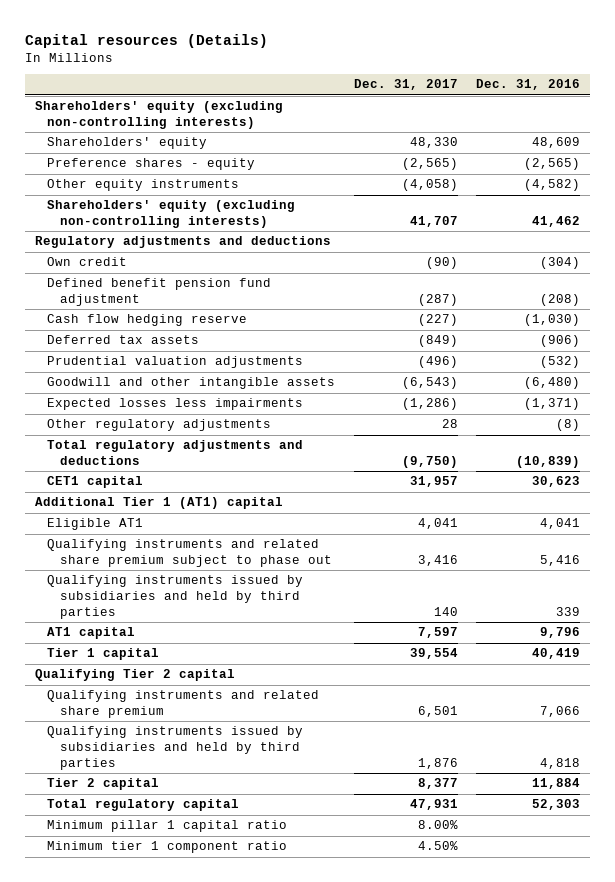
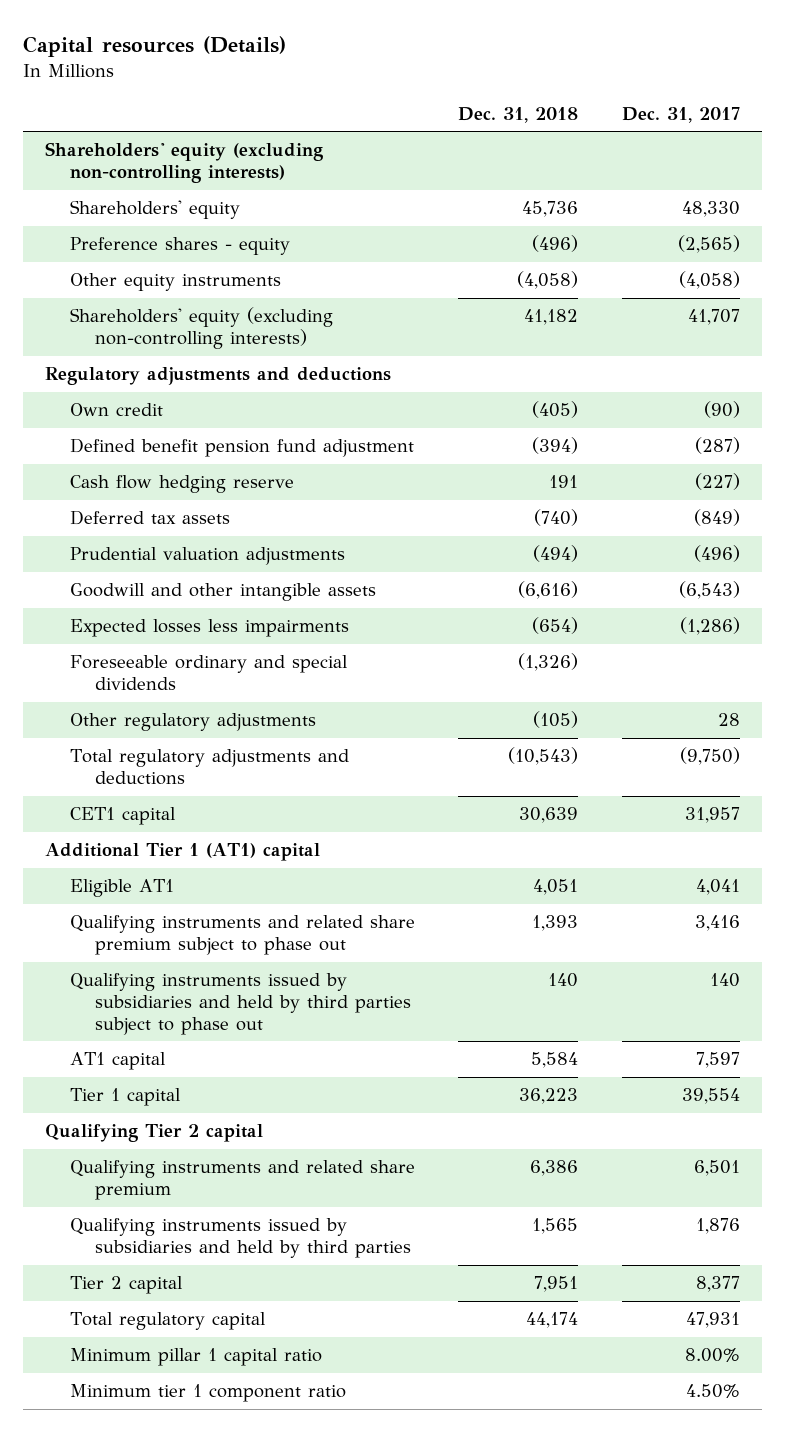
[476,79,581,91] Dec. 31, 2016 -> none
none -> [458,106,579,123] Dec. 31, 2018
none -> [69,655,348,690] Foreseeable ordinary and special dividends
[47,575,304,620] Qualifying instruments issued by subsidiaries and held by third parties -> [69,973,411,1035] Qualifying instruments issued by subsidiaries and held by third parties subject to phase out

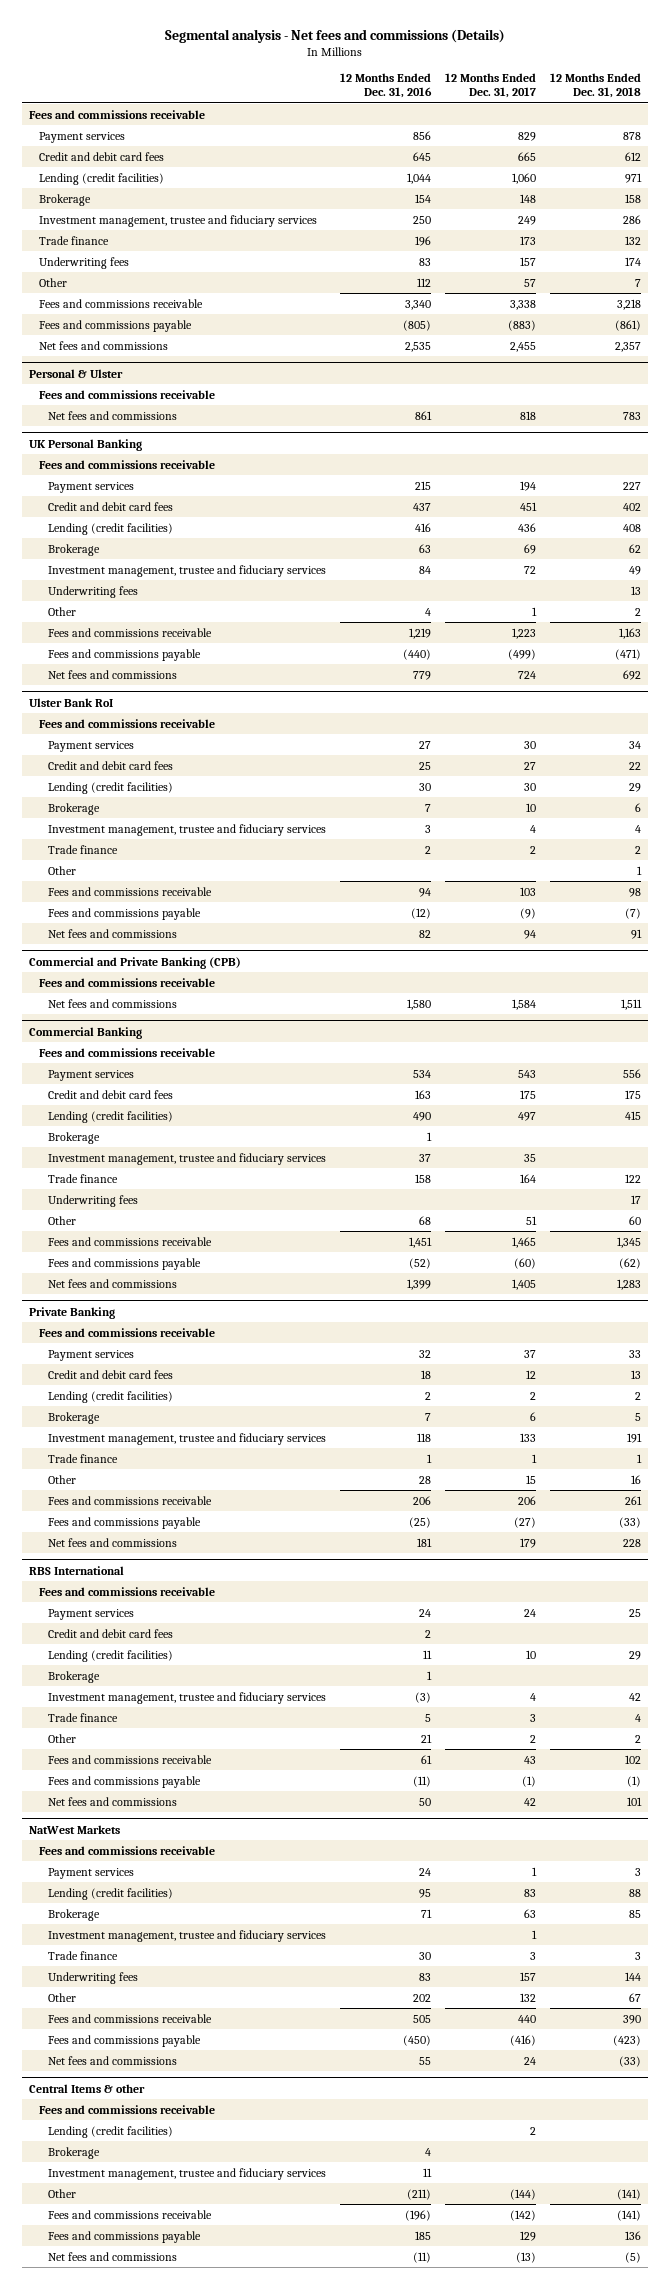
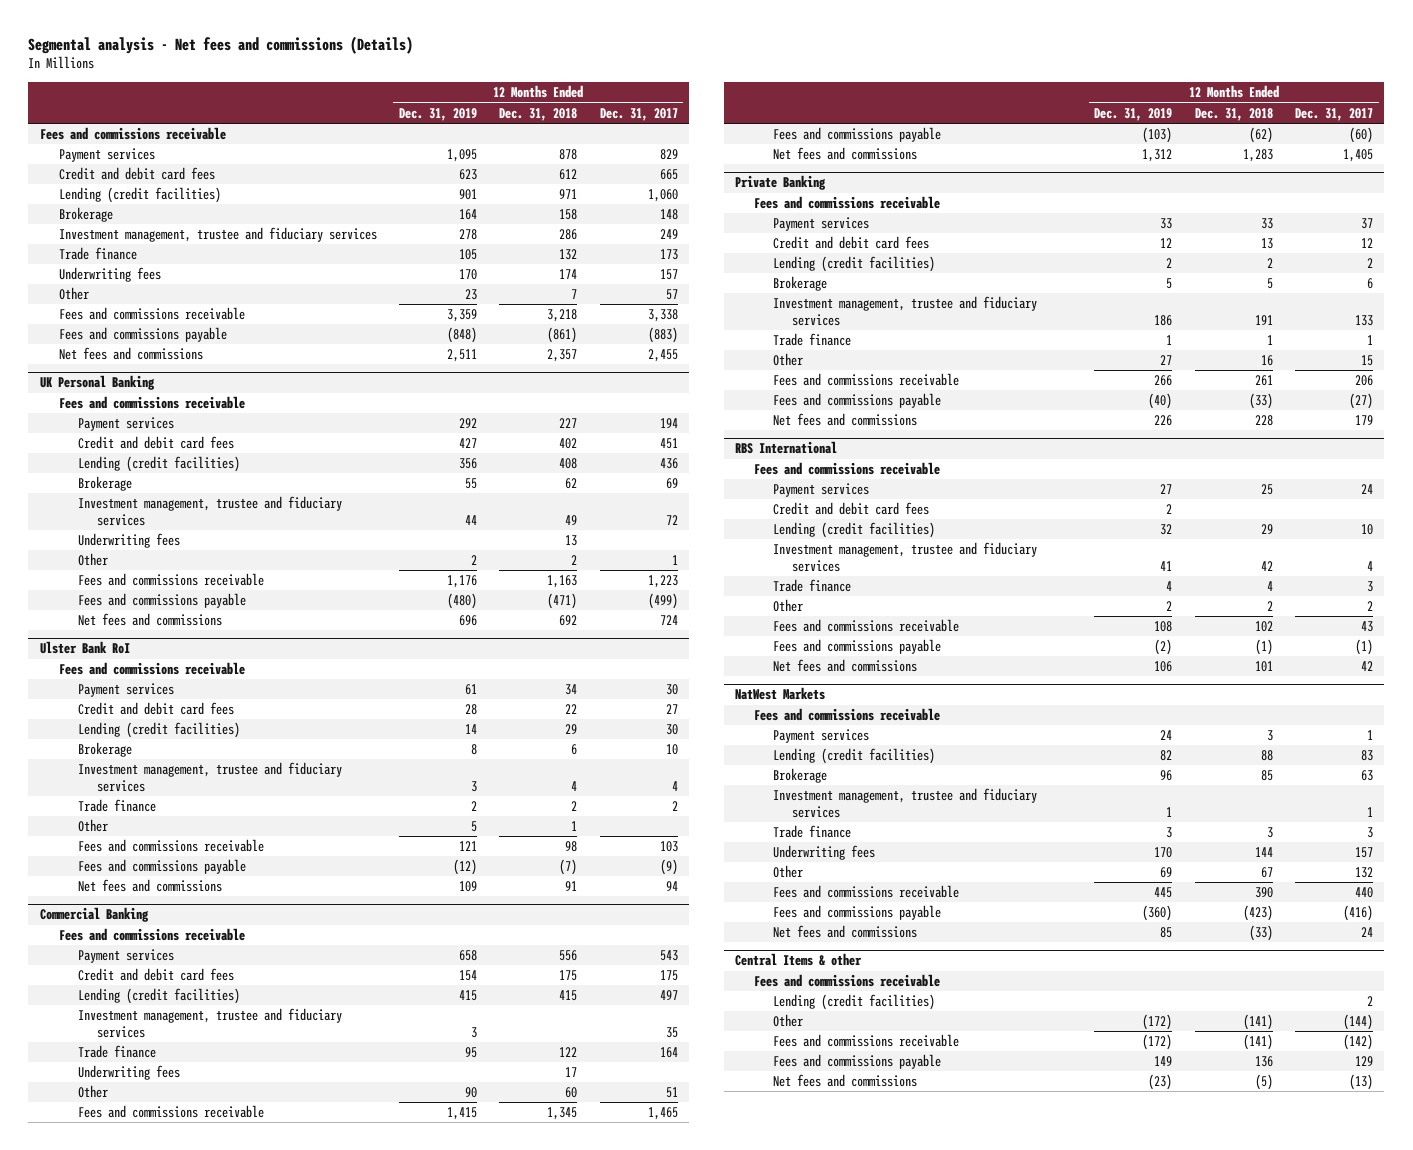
[340,73,433,99] 12 Months Ended Dec. 31, 2016 -> none
none -> [398,107,477,121] Dec. 31, 2019
[28,368,123,378] Personal & Ulster -> none
[38,389,215,399] Fees and commissions receivable -> none
[48,410,178,420] Net fees and commissions -> none
[28,956,241,969] Commercial and Private Banking (CPB) -> none
[38,977,215,987] Fees and commissions receivable -> none
[48,998,178,1008] Net fees and commissions -> none
[48,1131,101,1144] Brokerage -> none
[48,1670,101,1683] Brokerage -> none
[48,2146,101,2159] Brokerage -> none
[48,2167,327,2180] Investment management, trustee and fiduciary services -> none

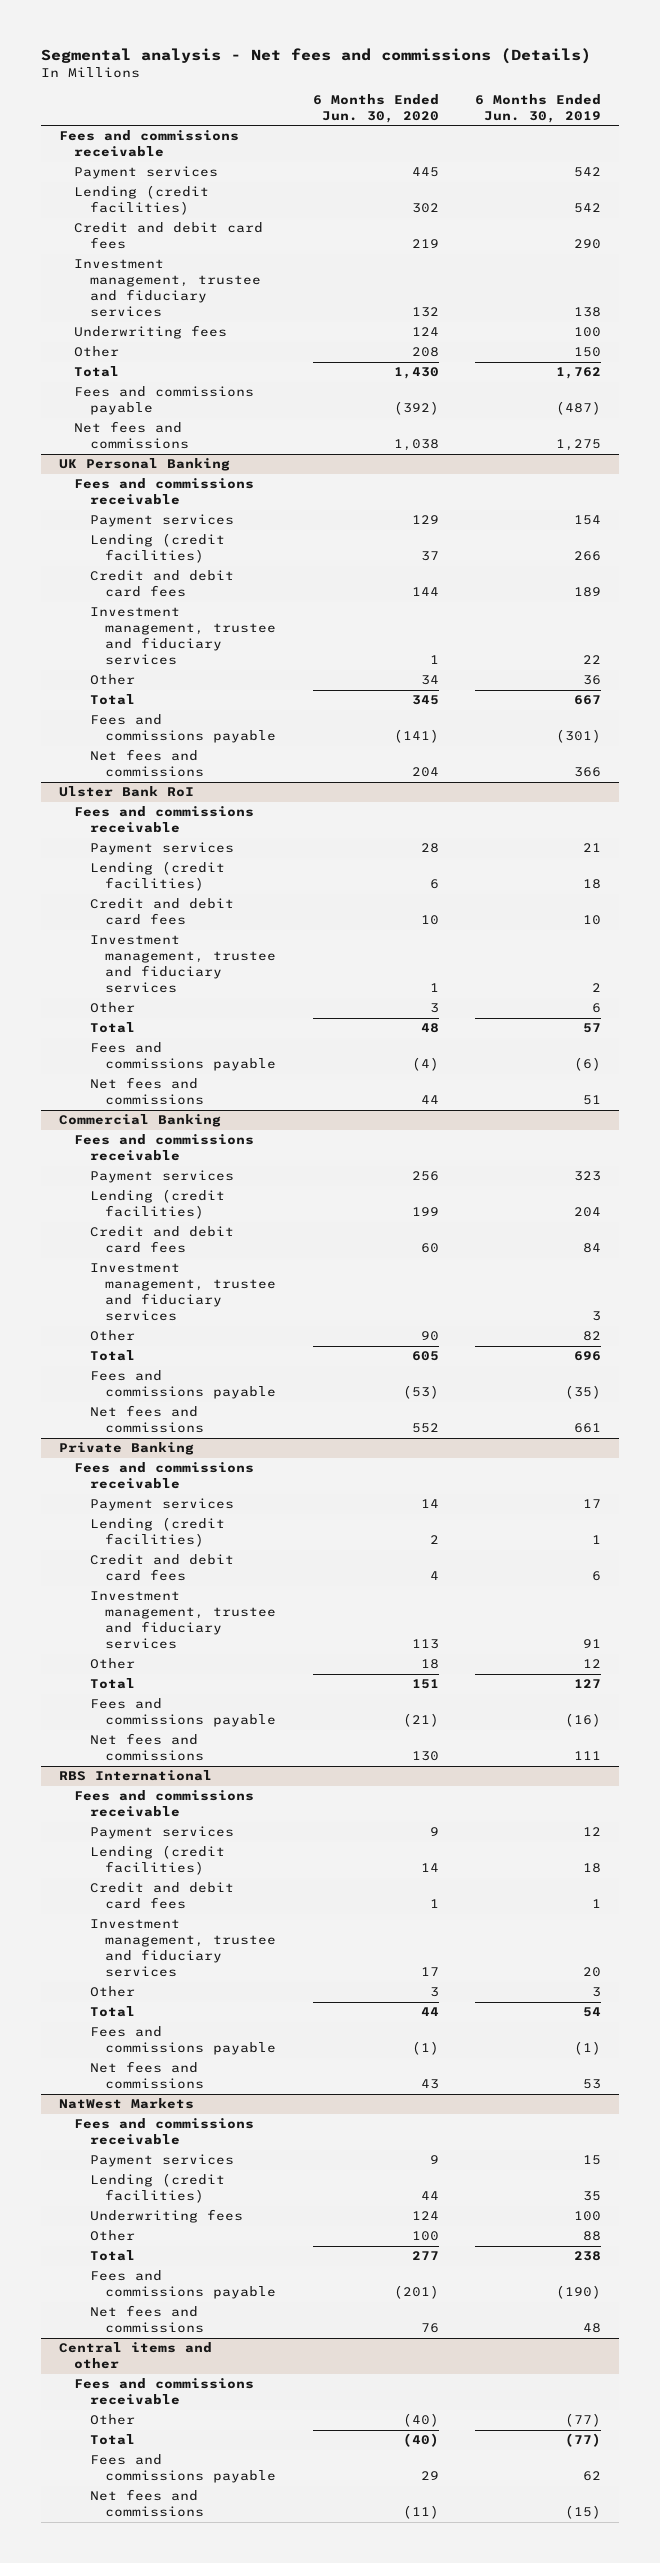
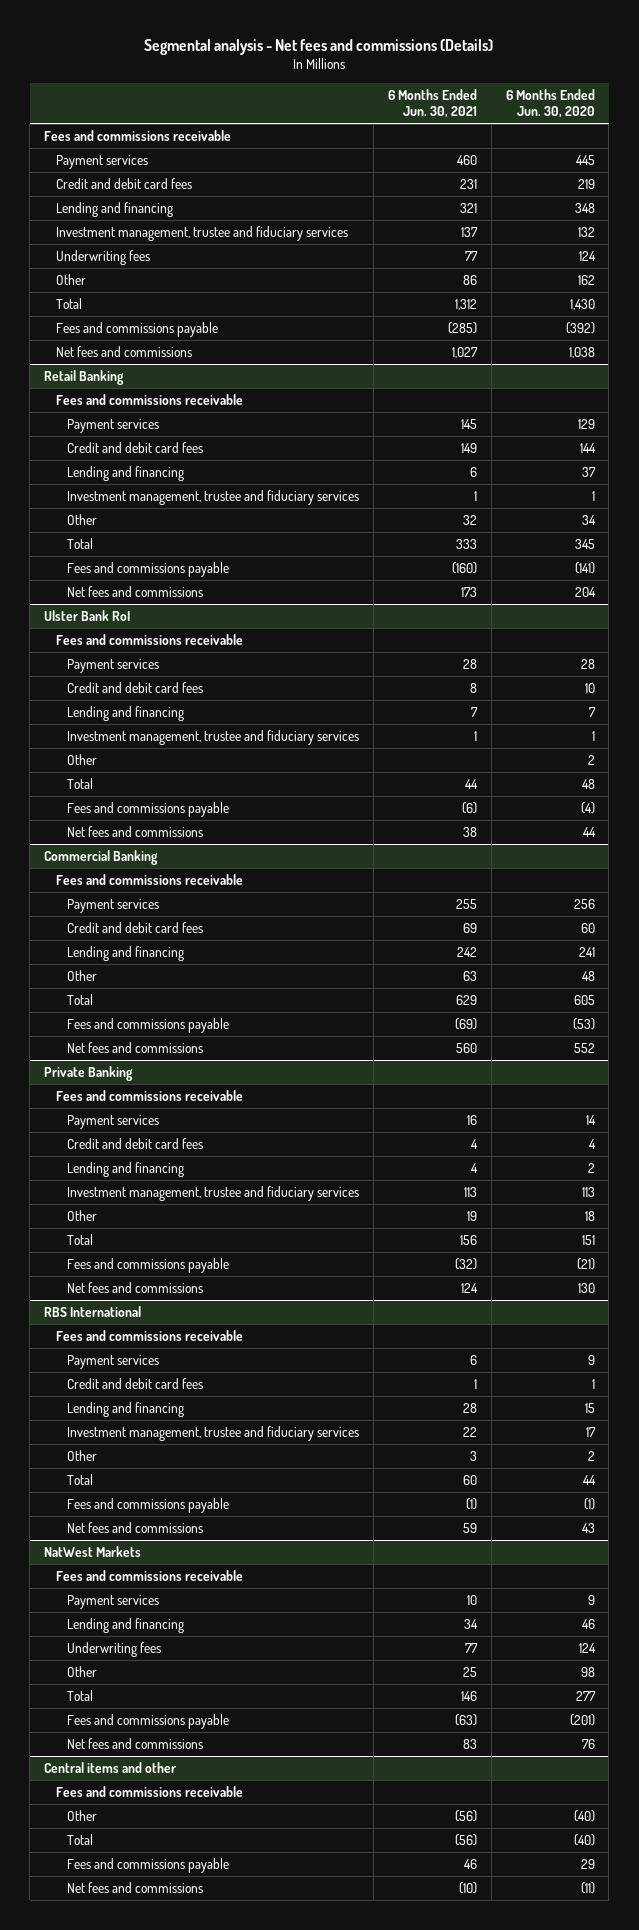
[475,93,602,123] 6 Months Ended Jun. 30, 2019 -> none
none -> [387,89,477,119] 6 Months Ended Jun. 30, 2021
[74,185,210,216] Lending (credit facilities) -> none
none -> [55,202,173,218] Lending and financing
[411,347,439,358] 208 -> [577,275,595,286] 162
[58,458,230,472] UK Personal Banking -> none
none -> [43,370,124,386] Retail Banking
[89,533,225,564] Lending (credit facilities) -> none
none -> [67,466,185,482] Lending and financing
[89,861,225,892] Lending (credit facilities) -> none
none -> [67,706,185,722] Lending and financing
[429,1003,439,1014] 3 -> [587,755,595,766] 2
[89,1189,225,1220] Lending (credit facilities) -> none
[89,1263,277,1322] Investment management, trustee and fiduciary services -> none
none -> [67,946,185,962] Lending and financing
[420,1331,439,1342] 90 -> [581,971,595,982] 48
[89,1517,225,1548] Lending (credit facilities) -> none
none -> [67,1162,185,1178] Lending and financing
[89,1845,225,1876] Lending (credit facilities) -> none
none -> [67,1402,185,1418] Lending and financing
[429,1987,439,1998] 3 -> [587,1451,595,1462] 2
[89,2173,225,2204] Lending (credit facilities) -> [67,1618,185,1634] Lending and financing
[420,2191,439,2201] 44 -> [581,1619,595,1630] 46
[411,2231,439,2242] 100 -> [580,1667,595,1678] 98

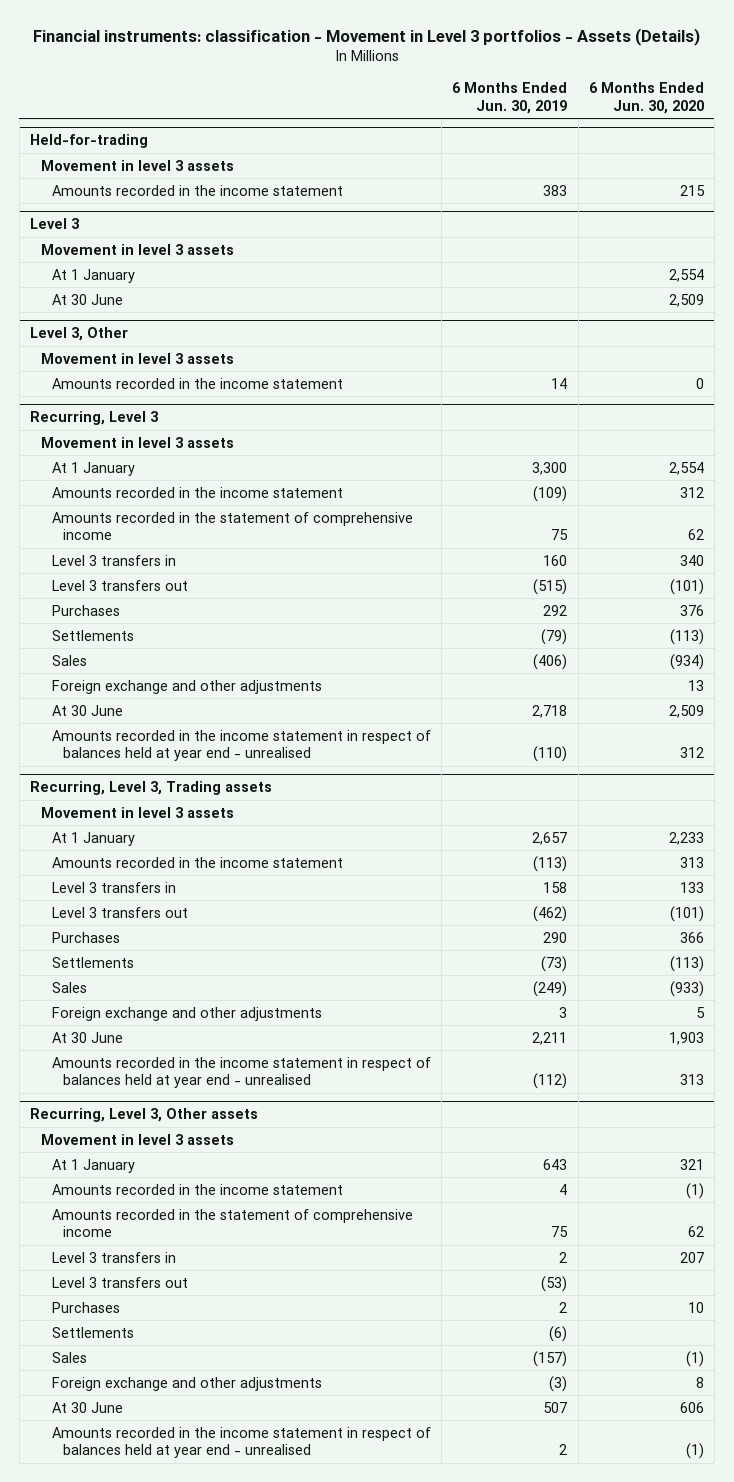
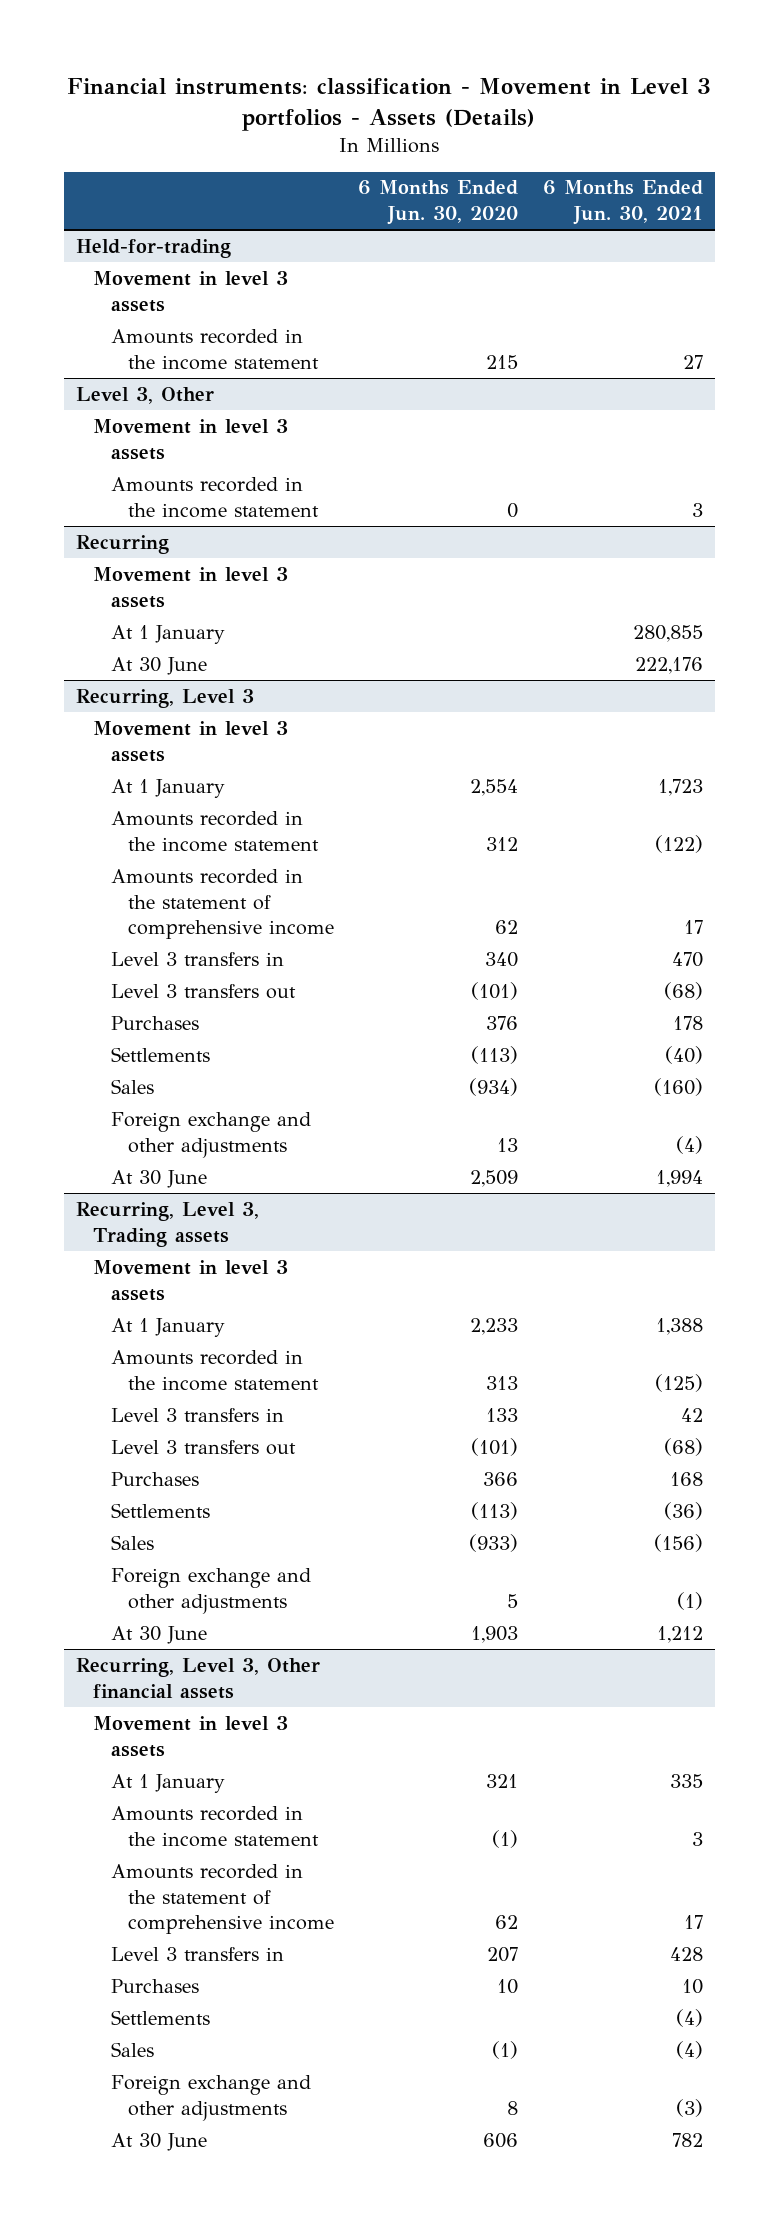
[452,82,568,115] 6 Months Ended Jun. 30, 2019 -> none
none -> [542,180,703,226] 6 Months Ended Jun. 30, 2021
[30,218,80,230] Level 3 -> none
[41,243,235,255] Movement in level 3 assets -> none
[52,268,136,283] At 1 January -> none
[52,293,124,305] At 30 June -> none
none -> [75,534,169,554] Recurring
none -> [93,566,289,608] Movement in level 3 assets
none -> [110,624,225,644] At 1 January
none -> [110,656,207,675] At 30 June
[52,729,432,762] Amounts recorded in the income statement in respect of balances held at year end - unrealised -> none
[52,1056,432,1089] Amounts recorded in the income statement in respect of balances held at year end - unrealised -> none
[30,1108,259,1123] Recurring, Level 3, Other assets -> [75,1657,320,1699] Recurring, Level 3, Other financial assets
[52,1276,189,1288] Level 3 transfers out -> none
[52,1426,432,1459] Amounts recorded in the income statement in respect of balances held at year end - unrealised -> none

